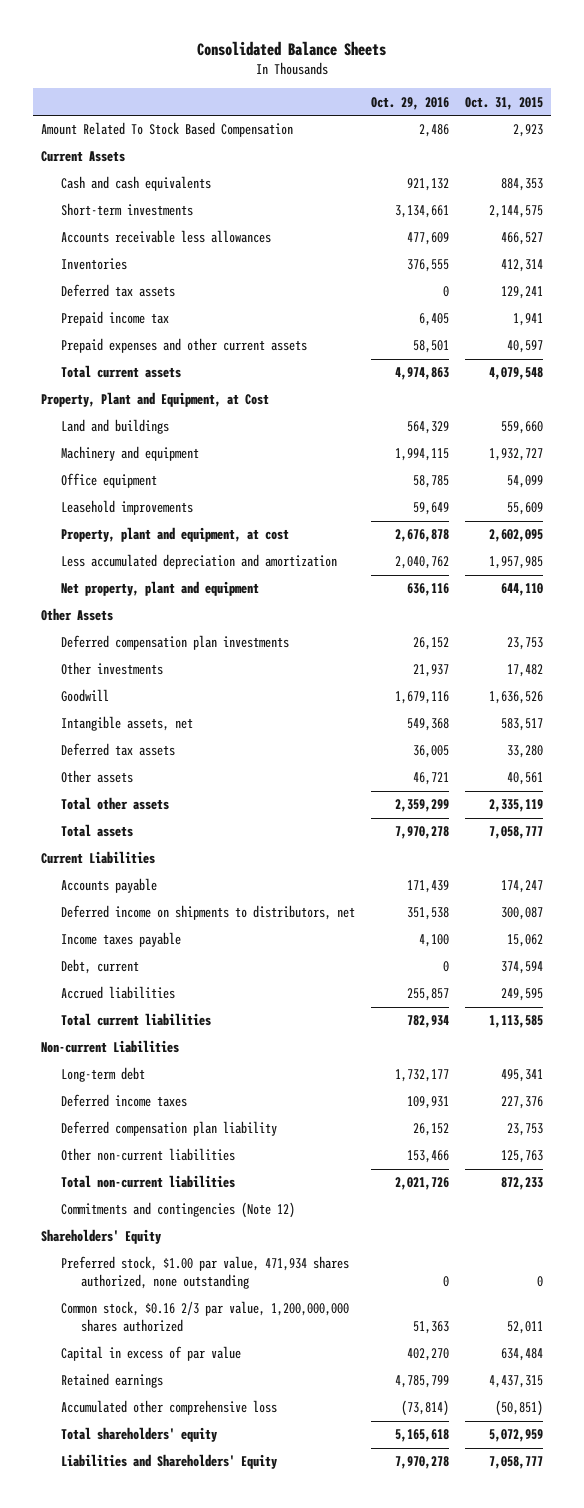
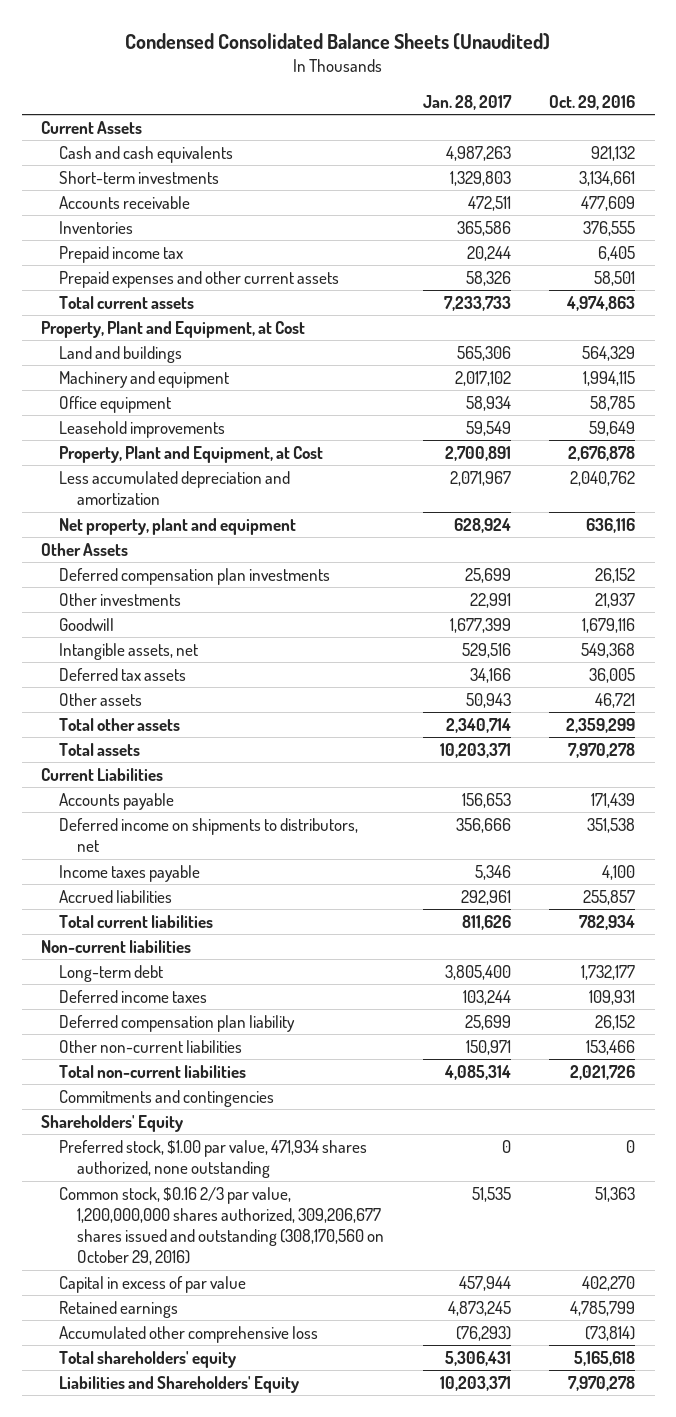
[197,41,387,57] Consolidated Balance Sheets -> [125,32,551,50] Condensed Consolidated Balance Sheets (Unaudited)
[464,96,543,110] Oct. 31, 2015 -> none
none -> [422,94,512,110] Jan. 28, 2017
[41,122,294,138] Amount Related To Stock Based Compensation -> none
[61,230,272,244] Accounts receivable less allowances -> [59,196,191,210] Accounts receivable
[61,284,176,298] Deferred tax assets -> none
[61,527,290,543] Property, plant and equipment, at cost -> [59,446,324,464] Property, Plant and Equipment, at Cost
[61,959,140,975] Debt, current -> none
[41,1040,180,1054] Non-current Liabilities -> [41,940,192,954] Non-current liabilities
[61,1202,296,1219] Commitments and contingencies (Note 12) -> [59,1090,275,1108] Commitments and contingencies
[61,1301,350,1333] Common stock, $0.16 2/3 par value, 1,200,000,000 shares authorized -> [59,1187,385,1266] Common stock, $0.16 2/3 par value, 1,200,000,000 shares authorized, 309,206,677 shares issued and outstanding (308,170,560 on October 29, 2016)

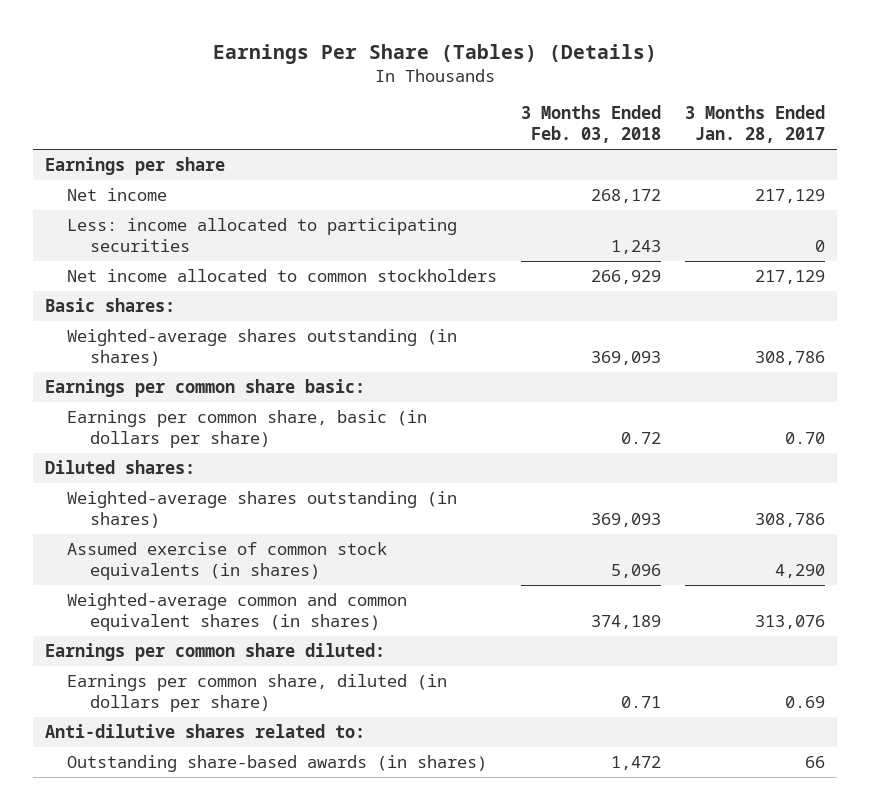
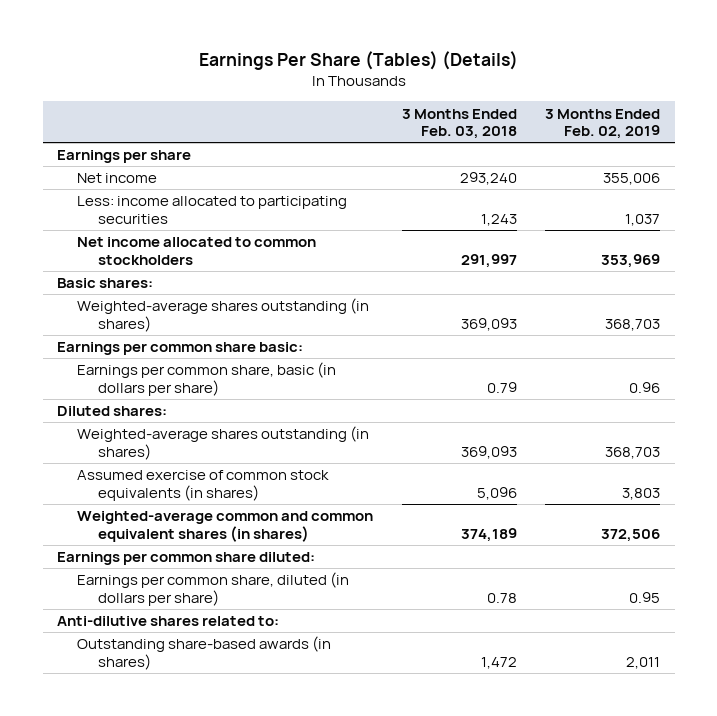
[685,105,826,144] 3 Months Ended Jan. 28, 2017 -> none
none -> [545,108,661,140] 3 Months Ended Feb. 02, 2019
[591,189,662,204] 268,172 -> [459,172,517,186] 293,240
[591,270,662,285] 266,929 -> [460,253,517,268] 291,997
[621,431,662,444] 0.72 -> [486,381,517,393] 0.79
[621,695,662,708] 0.71 -> [486,592,517,603] 0.78

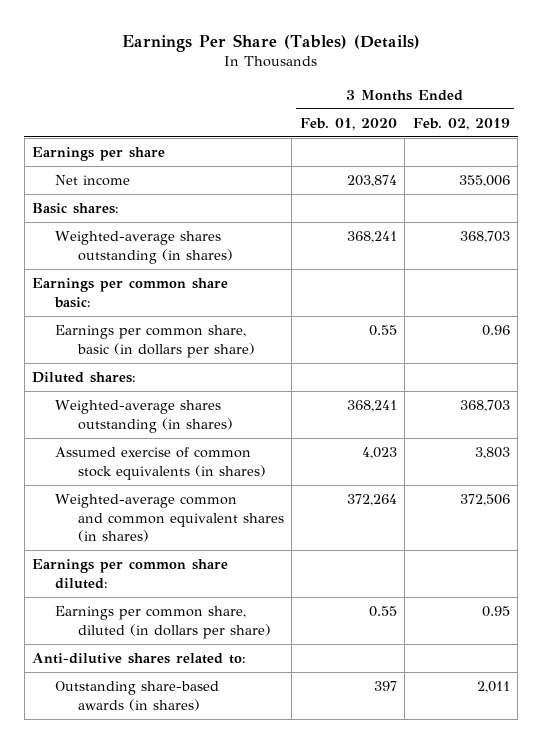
[401,108,517,140] 3 Months Ended Feb. 03, 2018 -> none
none -> [299,117,397,130] Feb. 01, 2020
[77,196,348,224] Less: income allocated to participating securities -> none
[77,237,317,265] Net income allocated to common stockholders -> none

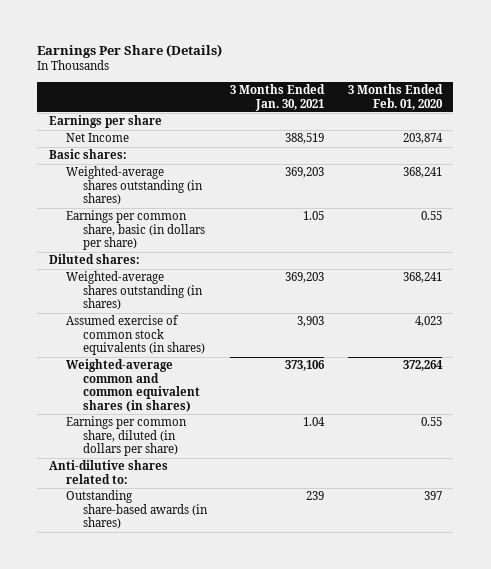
[121,33,420,52] Earnings Per Share (Tables) (Details) -> [37,44,223,59] Earnings Per Share (Details)
[412,117,510,130] Feb. 02, 2019 -> none
none -> [230,84,326,111] 3 Months Ended Jan. 30, 2021
[54,175,130,187] Net income -> [65,133,129,143] Net Income
[32,278,229,308] Earnings per common share basic: -> none
[32,559,229,589] Earnings per common share diluted: -> none

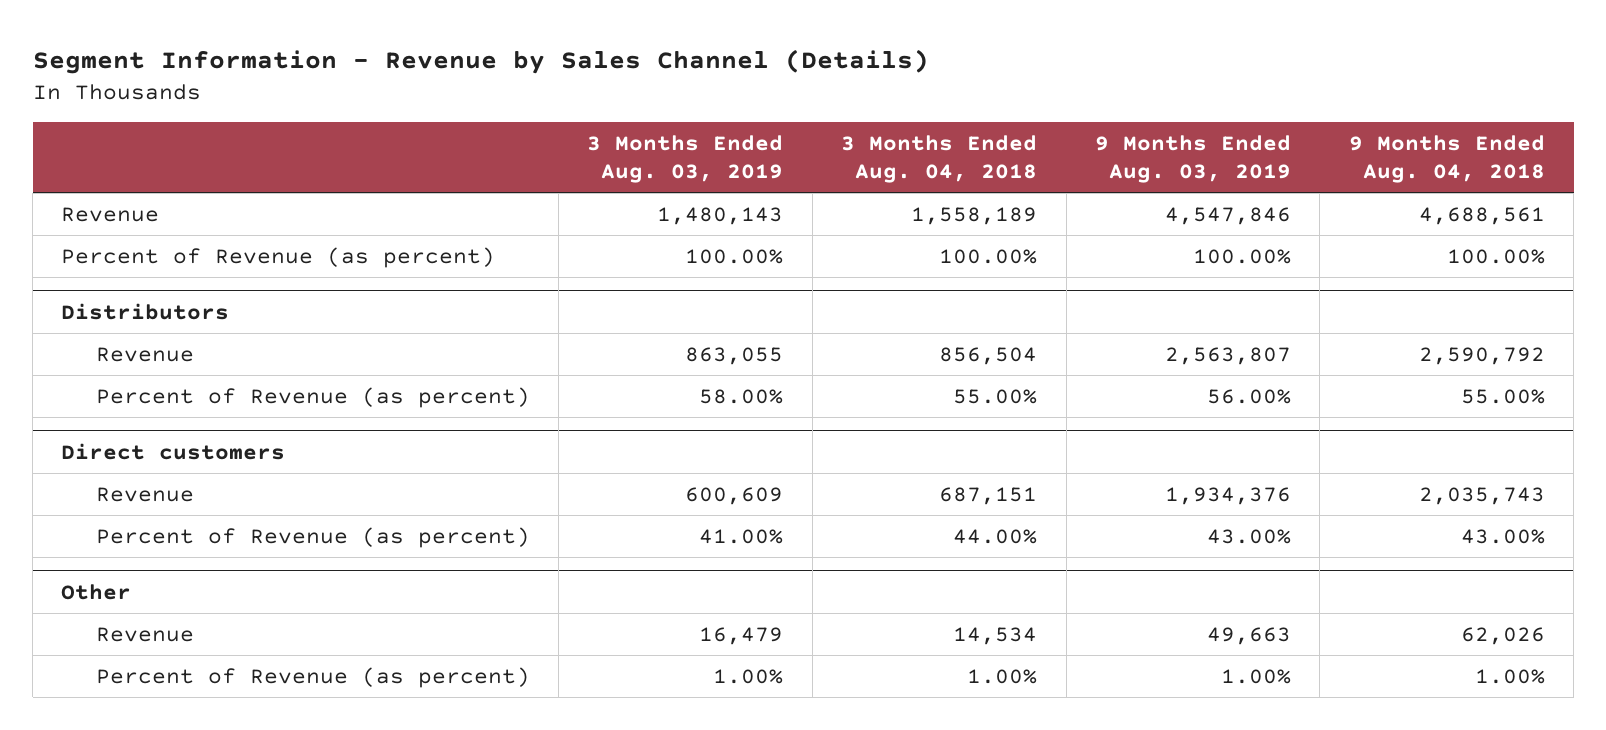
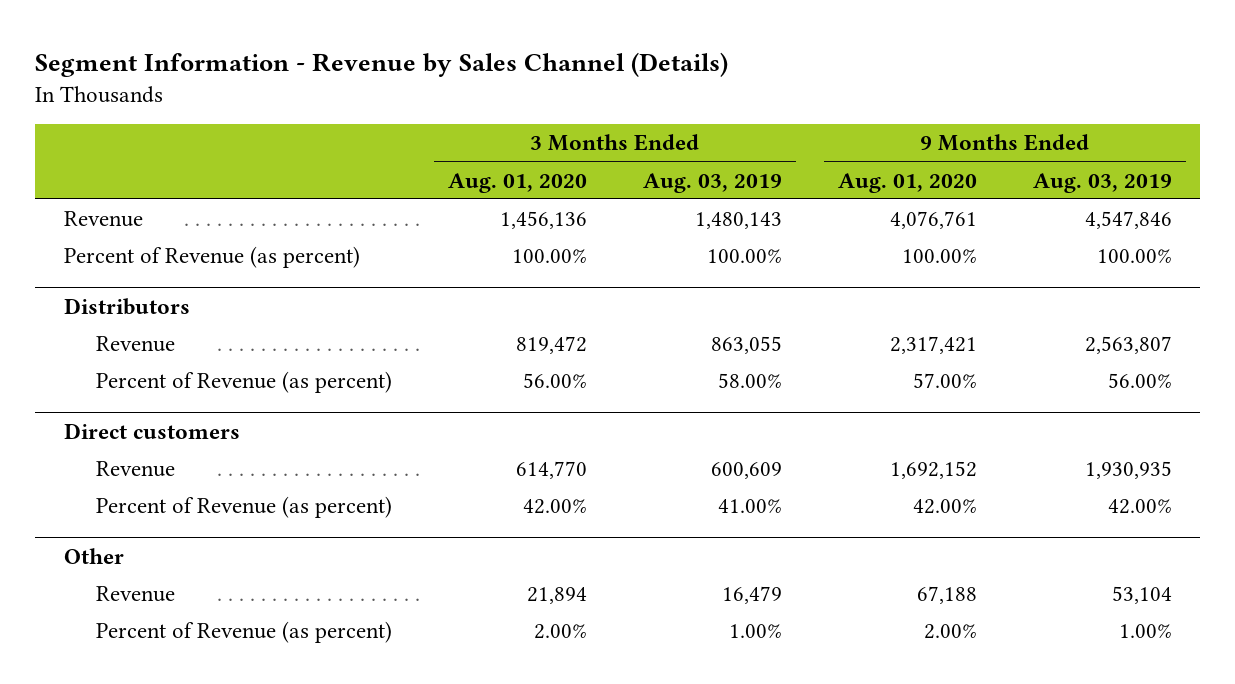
[841,134,1038,183] 3 Months Ended Aug. 04, 2018 -> none
[1348,134,1545,183] 9 Months Ended Aug. 04, 2018 -> none
none -> [447,172,587,193] Aug. 01, 2020
none -> [837,172,977,193] Aug. 01, 2020
[1165,486,1292,505] 1,934,376 -> [1084,460,1172,479] 1,930,935
[1207,528,1292,544] 43.00% -> [1107,498,1172,514] 42.00%
[1207,626,1292,645] 49,663 -> [1111,585,1172,604] 53,104

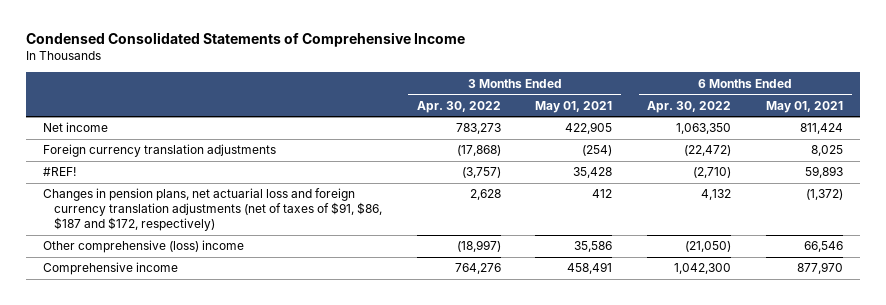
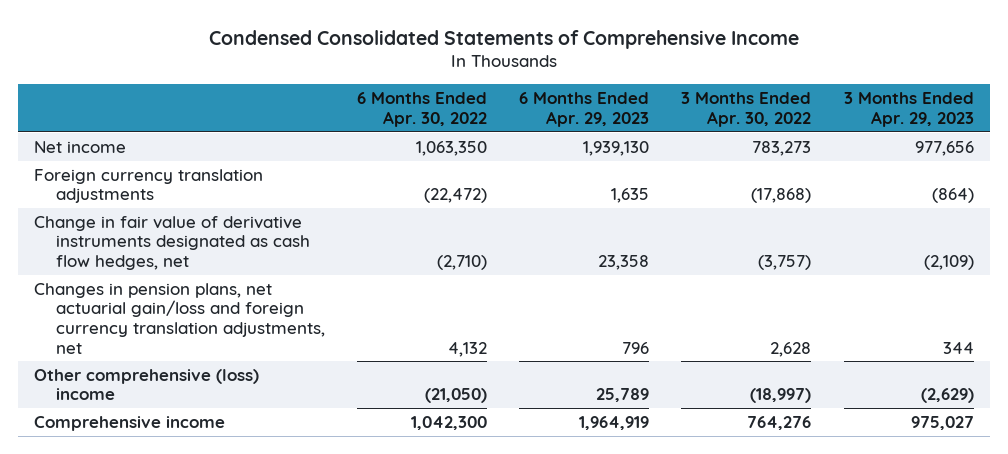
[535,100,613,113] May 01, 2021 -> none
[765,100,843,113] May 01, 2021 -> none
none -> [519,92,650,127] 6 Months Ended Apr. 29, 2023
none -> [843,92,974,127] 3 Months Ended Apr. 29, 2023
[42,167,76,177] #REF! -> [34,215,310,271] Change in fair value of derivative instruments designated as cash flow hedges, net
[42,188,383,232] Changes in pension plans, net actuarial loss and foreign currency translation adjustments (net of taxes of $91, $86, $187 and $172, respectively) -> [34,282,325,354] Changes in pension plans, net actuarial gain/loss and foreign currency translation adjustments, net

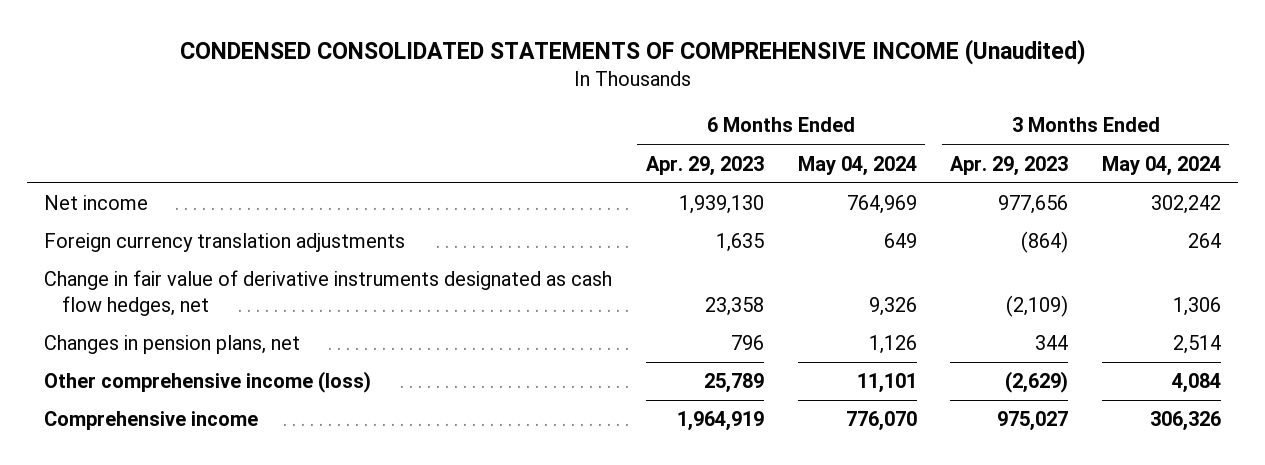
[208,29,799,49] Condensed Consolidated Statements of Comprehensive Income -> [179,38,1086,65] CONDENSED CONSOLIDATED STATEMENTS OF COMPREHENSIVE INCOME (Unaudited)
[357,92,488,127] 6 Months Ended Apr. 30, 2022 -> none
[681,92,812,127] 3 Months Ended Apr. 30, 2022 -> none
none -> [797,155,917,176] May 04, 2024
none -> [1101,155,1221,176] May 04, 2024
[34,282,325,354] Changes in pension plans, net actuarial gain/loss and foreign currency translation adjustments, net -> [44,335,301,355] Changes in pension plans, net
[34,368,260,401] Other comprehensive (loss) income -> [44,371,372,394] Other comprehensive income (loss)

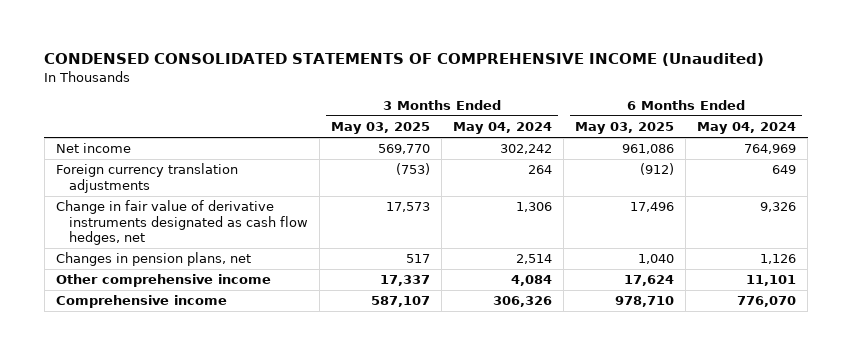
[645,155,764,176] Apr. 29, 2023 -> none
[950,155,1069,176] Apr. 29, 2023 -> none
none -> [331,122,431,135] May 03, 2025
none -> [575,122,675,135] May 03, 2025
[44,371,372,394] Other comprehensive income (loss) -> [55,274,271,288] Other comprehensive income

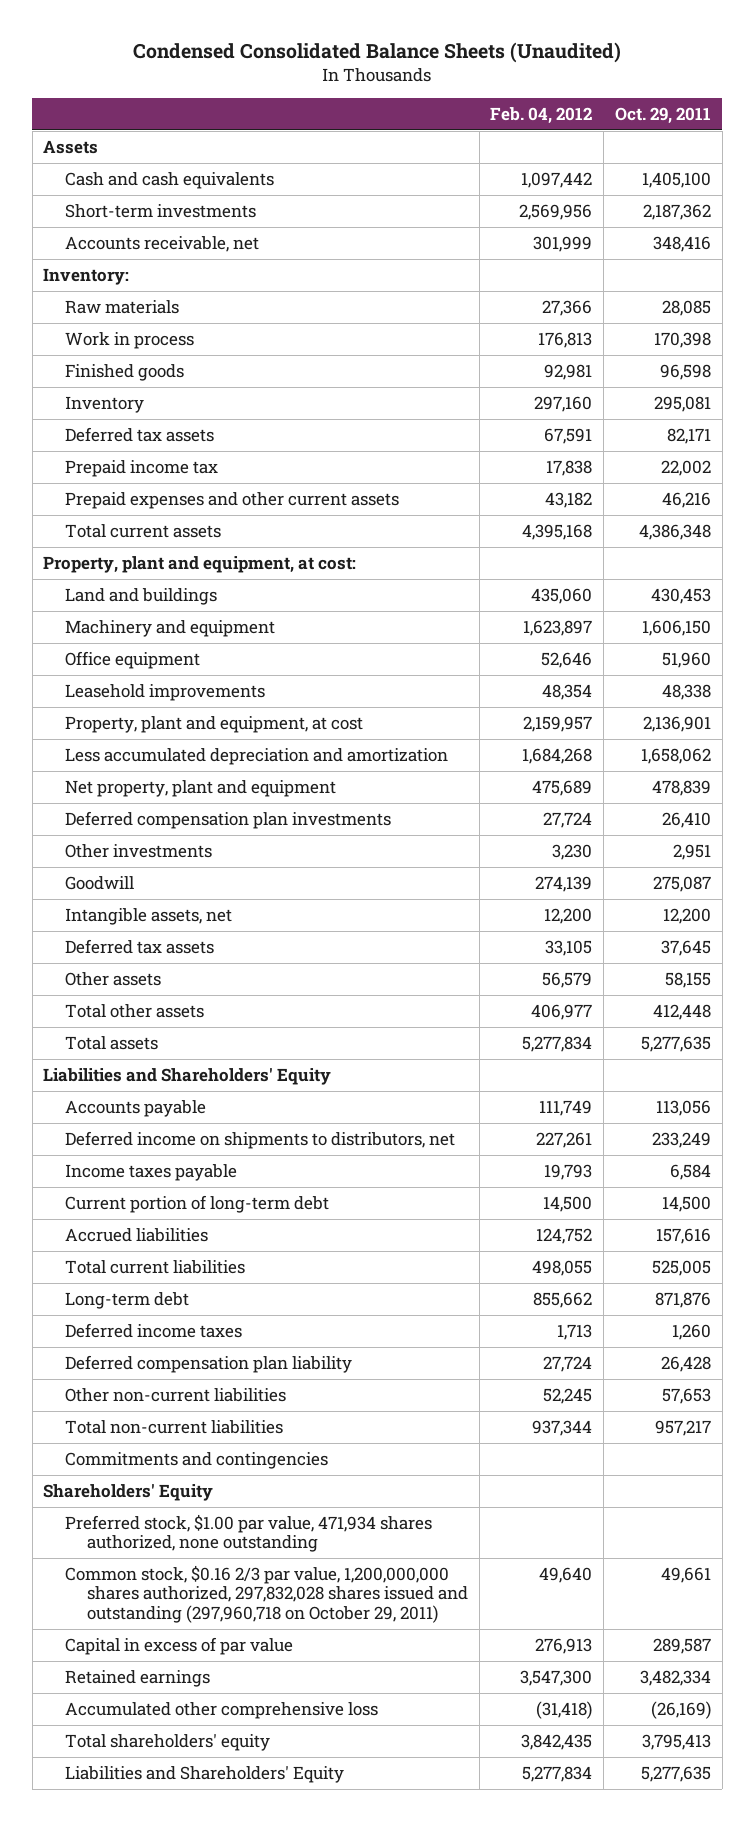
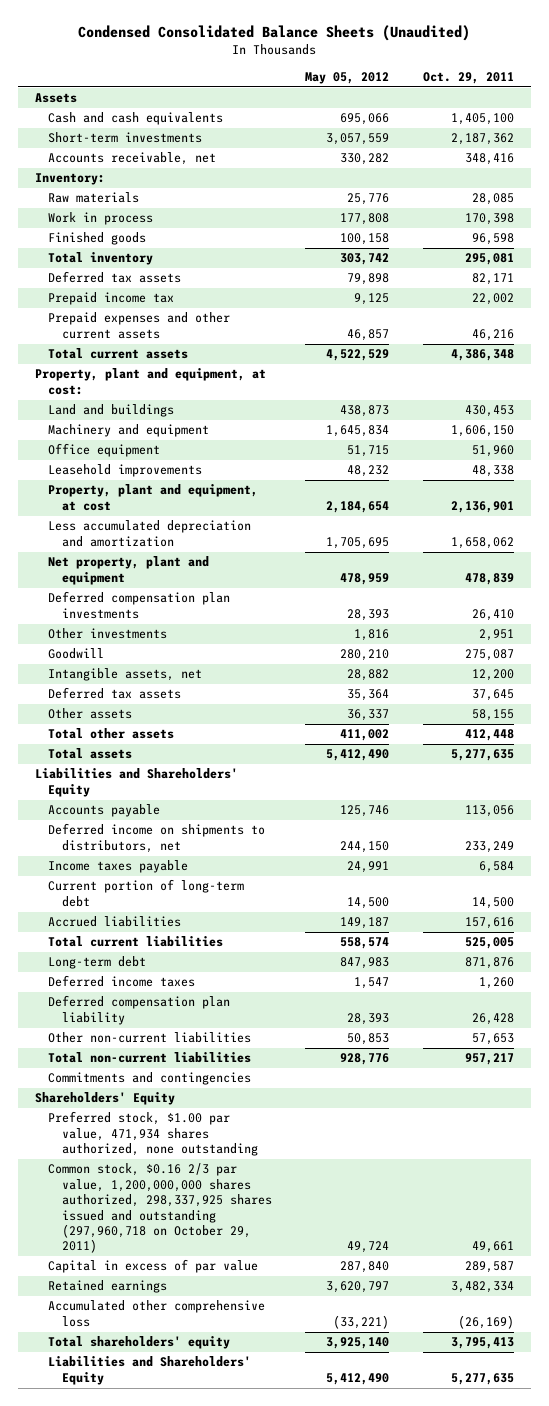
[490,107,593,125] Feb. 04, 2012 -> none
none -> [305,72,390,85] May 05, 2012
[65,395,145,413] Inventory -> [48,252,154,266] Total inventory
[65,1564,468,1624] Common stock, $0.16 2/3 par value, 1,200,000,000 shares authorized, 297,832,028 shares issued and outstanding (297,960,718 on October 29, 2011) -> [48,1163,272,1254] Common stock, $0.16 2/3 par value, 1,200,000,000 shares authorized, 298,337,925 shares issued and outstanding (297,960,718 on October 29, 2011)

